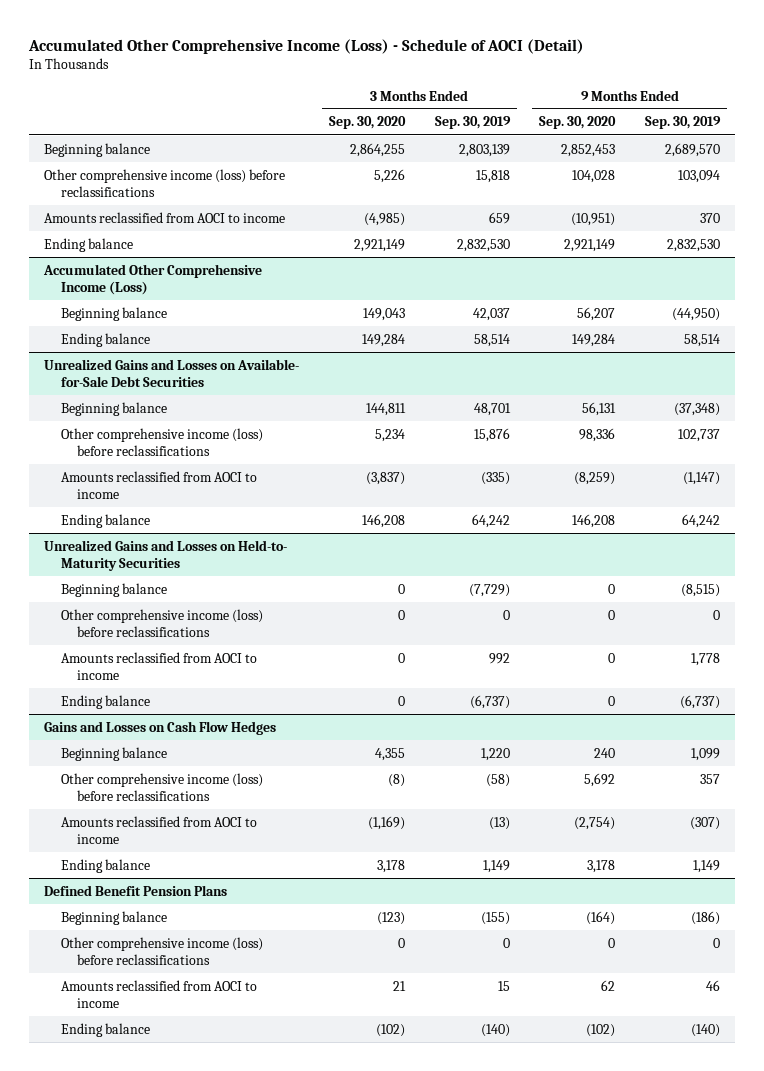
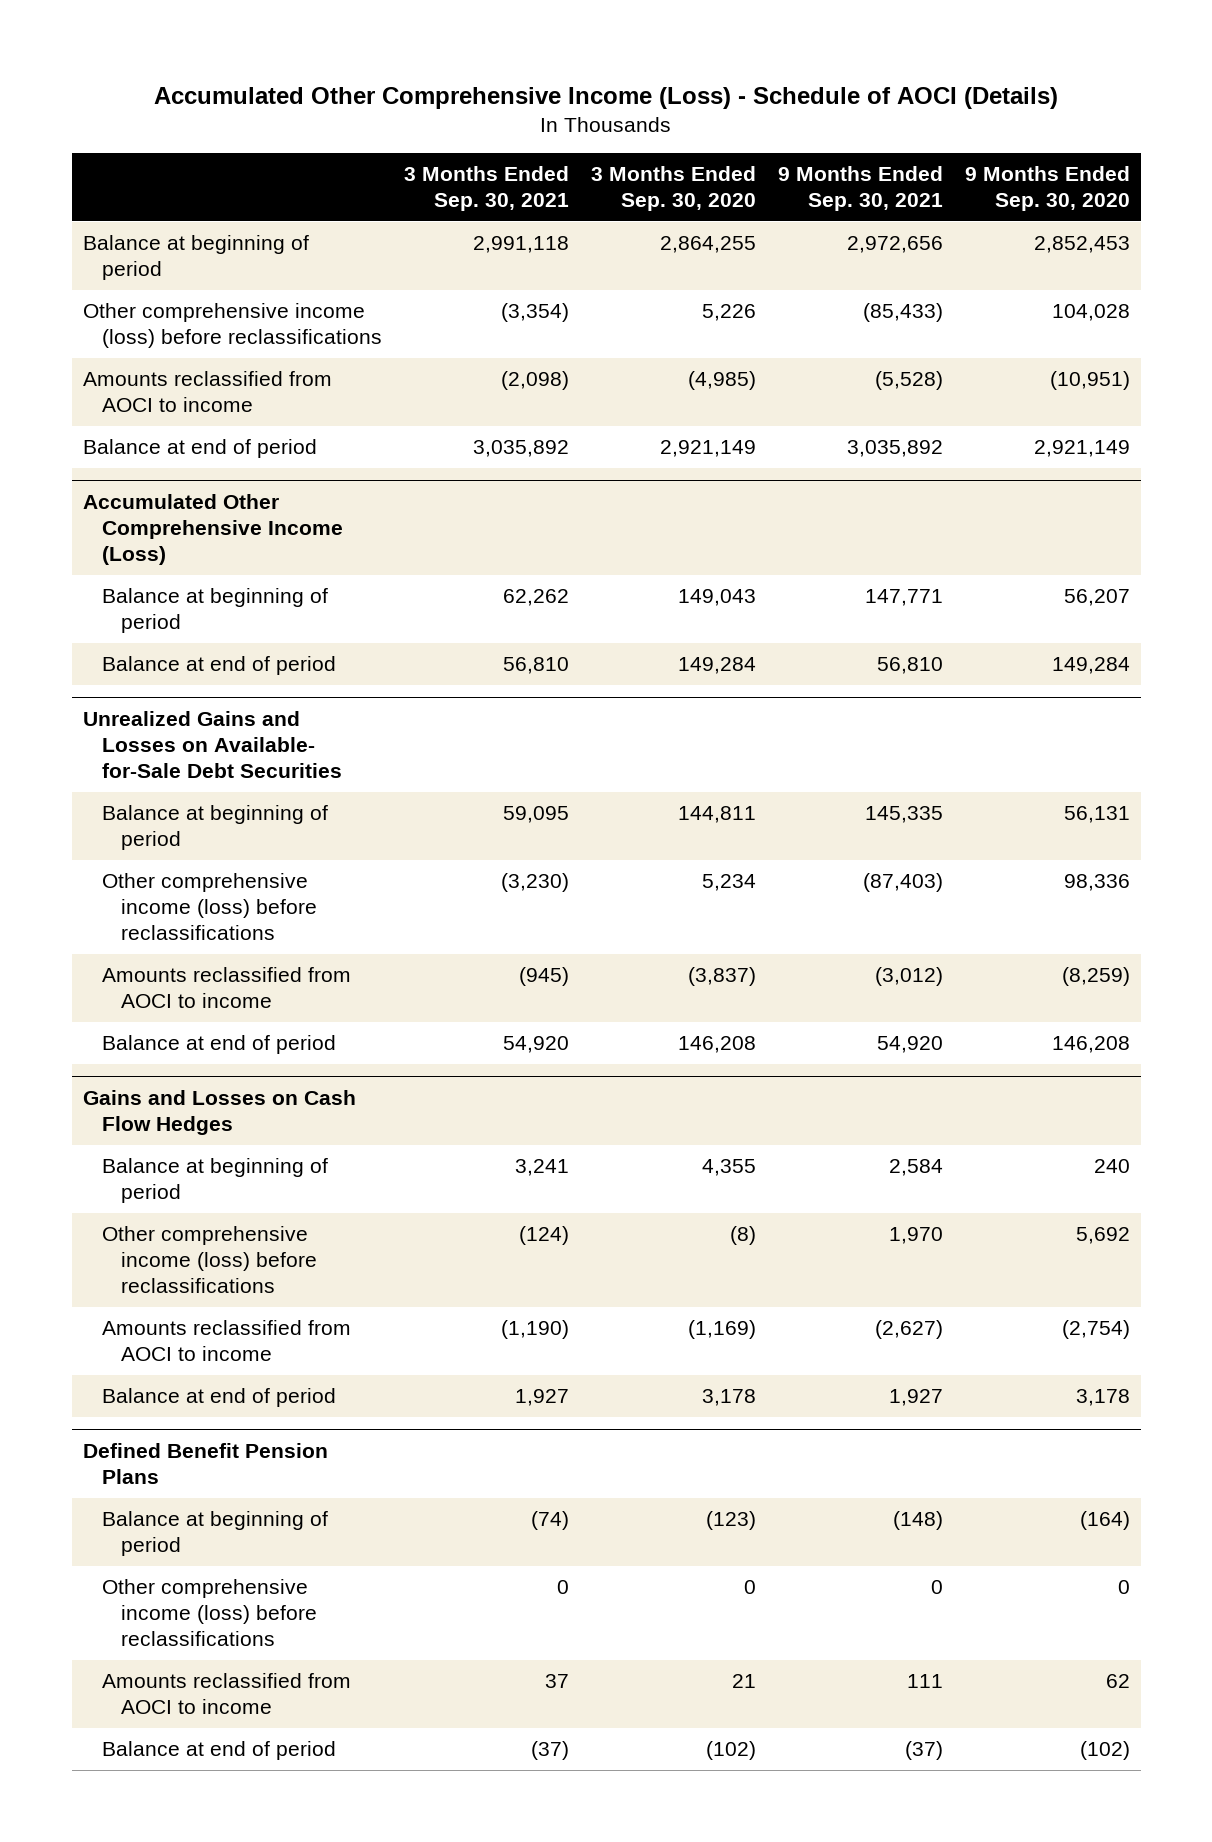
[28,38,585,54] Accumulated Other Comprehensive Income (Loss) - Schedule of AOCI (Detail) -> [154,86,1059,109] Accumulated Other Comprehensive Income (Loss) - Schedule of AOCI (Details)
[434,116,511,130] Sep. 30, 2019 -> none
[644,116,721,130] Sep. 30, 2019 -> none
none -> [403,166,569,212] 3 Months Ended Sep. 30, 2021
none -> [777,166,943,212] 9 Months Ended Sep. 30, 2021
[44,142,151,157] Beginning balance -> [82,235,309,281] Balance at beginning of period
[44,237,134,252] Ending balance -> [82,439,317,459] Balance at end of period
[60,306,167,321] Beginning balance -> [101,588,328,634] Balance at beginning of period
[60,332,150,347] Ending balance -> [101,656,336,676] Balance at end of period
[60,401,167,416] Beginning balance -> [101,805,328,851] Balance at beginning of period
[44,539,288,572] Unrealized Gains and Losses on Held-to- Maturity Securities -> none
[60,582,167,597] Beginning balance -> none
[60,608,263,638] Other comprehensive income (loss) before reclassifications -> none
[60,651,257,681] Amounts reclassified from AOCI to income -> none
[60,694,150,709] Ending balance -> none
[60,513,150,528] Ending balance -> [101,1035,336,1055] Balance at end of period
[60,746,167,761] Beginning balance -> [101,1158,328,1204] Balance at beginning of period
[60,858,150,873] Ending balance -> [101,1388,336,1408] Balance at end of period
[60,910,167,925] Beginning balance -> [101,1511,328,1557] Balance at beginning of period
[60,1022,150,1037] Ending balance -> [101,1741,336,1761] Balance at end of period

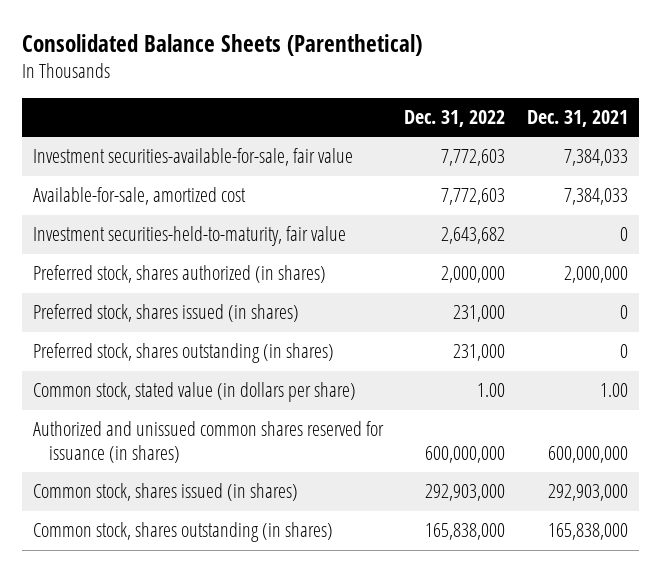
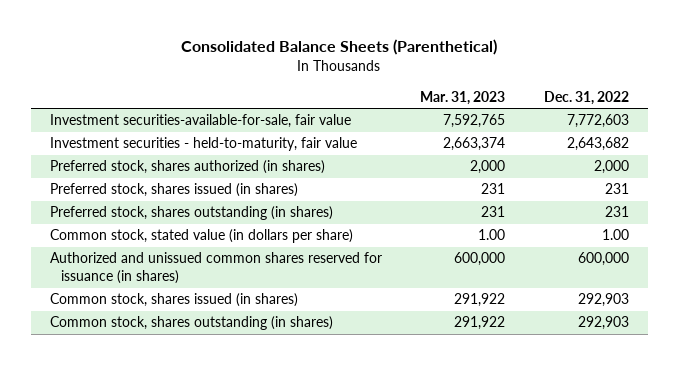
[527,110,629,128] Dec. 31, 2021 -> none
none -> [420,90,506,105] Mar. 31, 2023
[32,187,246,206] Available-for-sale, amortized cost -> none
[32,226,346,247] Investment securities-held-to-maturity, fair value -> [49,137,357,152] Investment securities - held-to-maturity, fair value
[441,266,506,284] 2,000,000 -> [593,160,629,175] 2,000
[453,305,506,323] 231,000 -> [604,183,629,195] 231
[453,344,506,362] 231,000 -> [604,206,629,218] 231
[425,445,506,463] 600,000,000 -> [577,252,629,267] 600,000
[425,484,506,502] 292,903,000 -> [577,293,629,308] 292,903
[425,523,506,541] 165,838,000 -> [577,316,629,331] 292,903

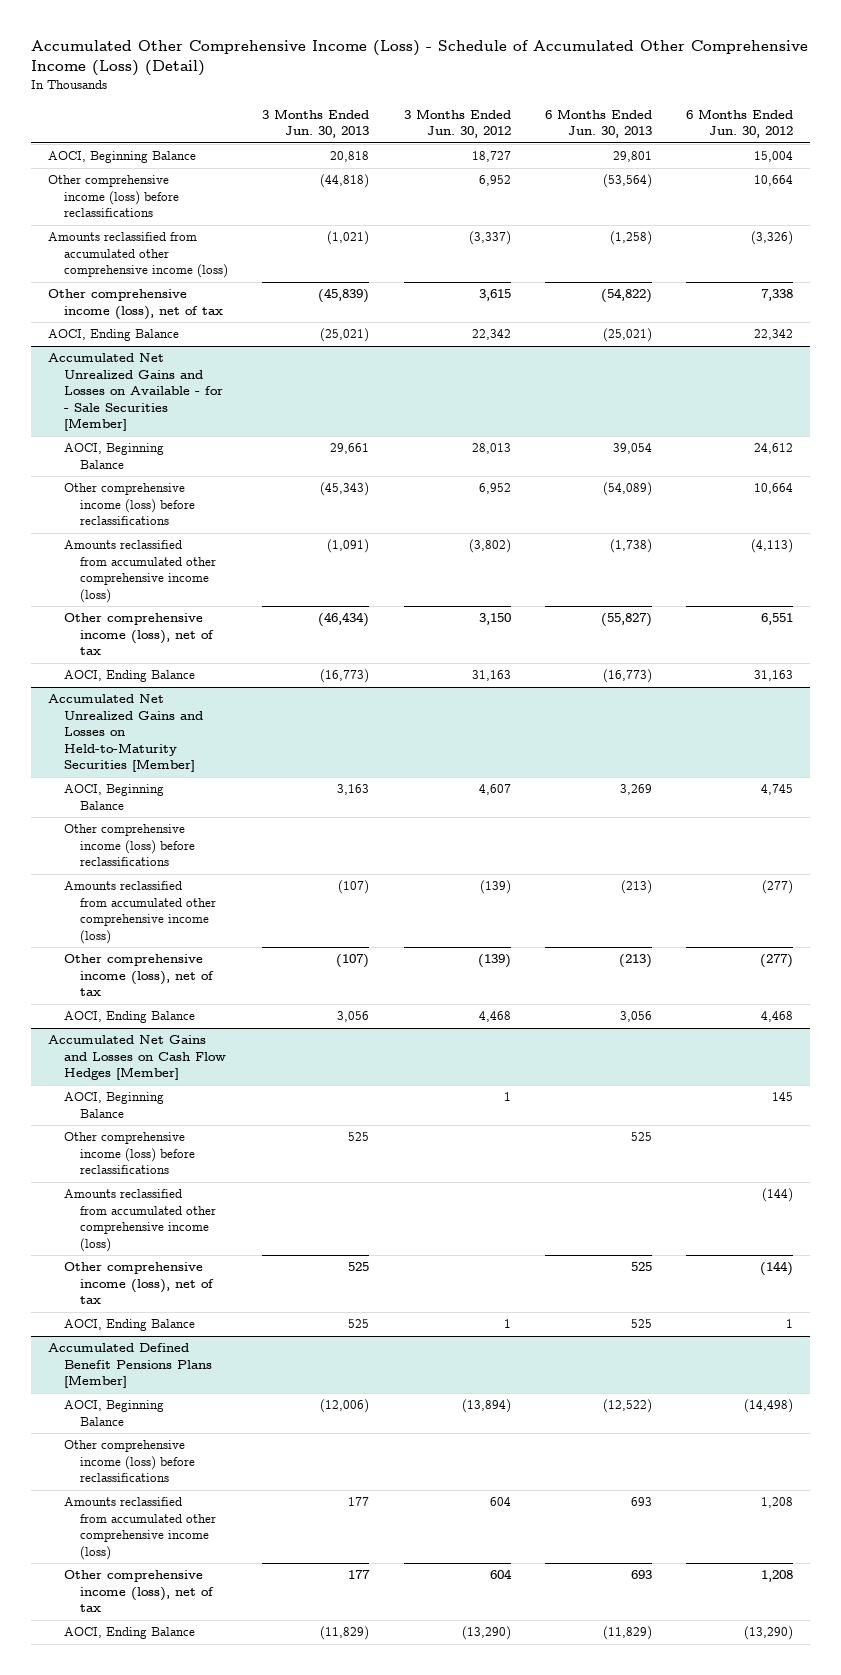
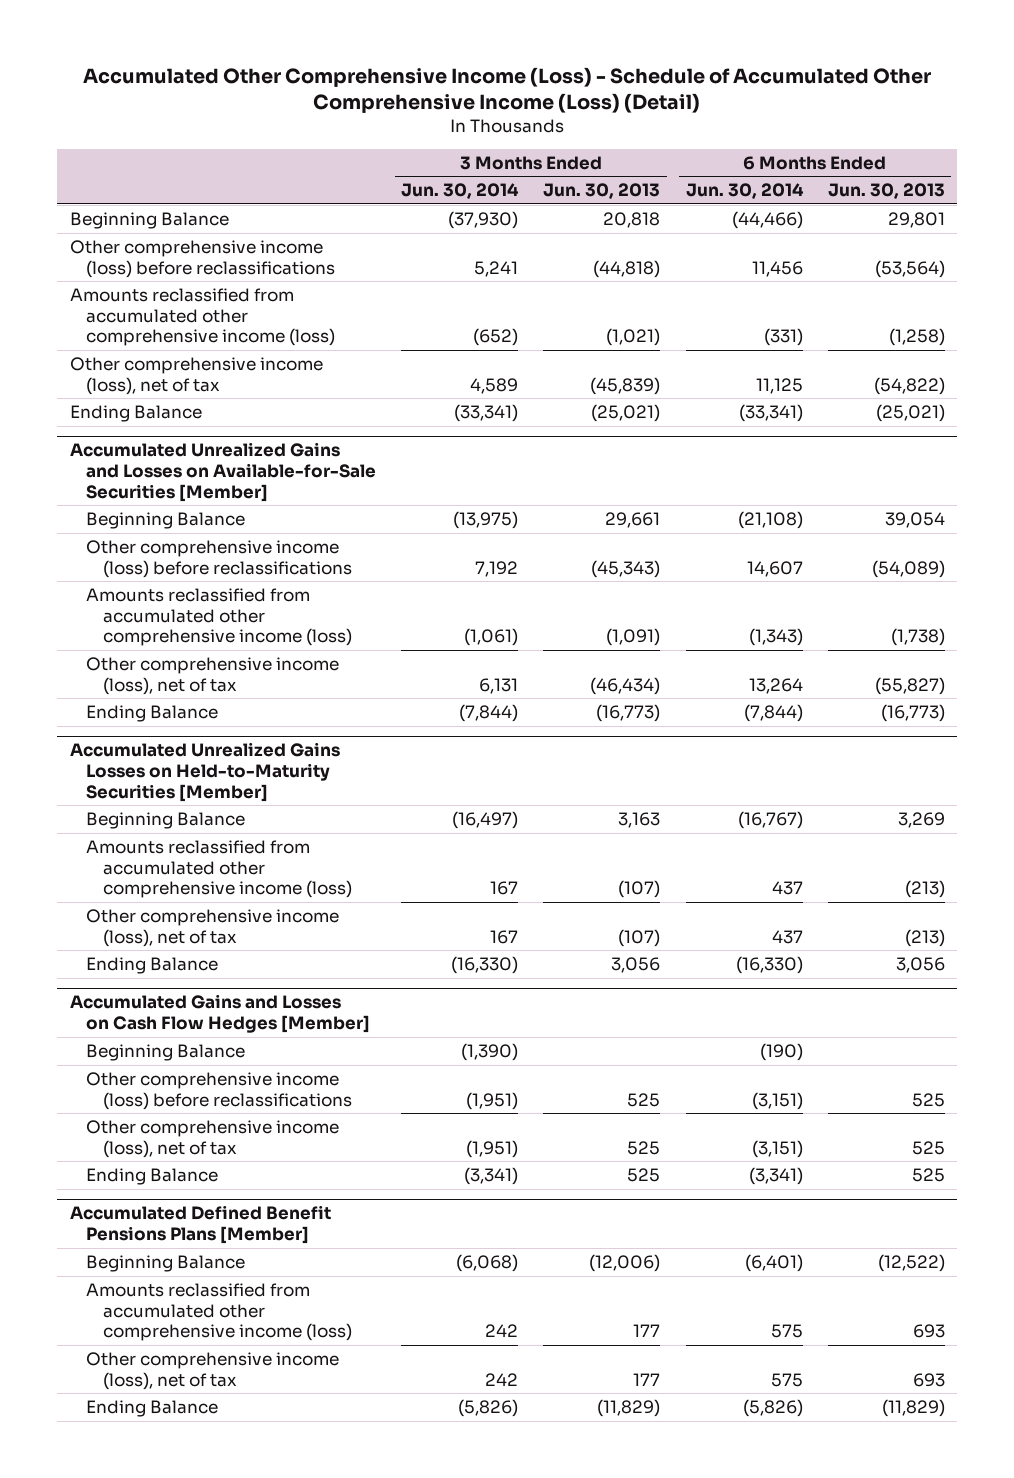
[403,108,511,139] 3 Months Ended Jun. 30, 2012 -> none
[686,108,794,139] 6 Months Ended Jun. 30, 2012 -> none
none -> [401,183,520,200] Jun. 30, 2014
none -> [685,183,804,200] Jun. 30, 2014
[47,151,196,164] AOCI, Beginning Balance -> [69,211,229,229] Beginning Balance
[47,329,179,342] AOCI, Ending Balance -> [69,404,202,422] Ending Balance
[47,353,223,432] Accumulated Net Unrealized Gains and Losses on Available - for - Sale Securities [Member] -> [69,442,377,502] Accumulated Unrealized Gains and Losses on Available-for-Sale Securities [Member]
[63,443,164,469] AOCI, Beginning Balance -> [86,511,246,529] Beginning Balance
[63,824,196,867] Other comprehensive income (loss) before reclassifications -> none
[63,670,195,683] AOCI, Ending Balance -> [86,704,219,722] Ending Balance
[47,694,203,773] Accumulated Net Unrealized Gains and Losses on Held-to-Maturity Securities [Member] -> [69,742,340,802] Accumulated Unrealized Gains Losses on Held-to-Maturity Securities [Member]
[63,784,164,810] AOCI, Beginning Balance -> [86,811,246,829] Beginning Balance
[63,1011,195,1024] AOCI, Ending Balance -> [86,956,219,974] Ending Balance
[47,1035,226,1081] Accumulated Net Gains and Losses on Cash Flow Hedges [Member] -> [69,994,371,1033] Accumulated Gains and Losses on Cash Flow Hedges [Member]
[63,1092,164,1118] AOCI, Beginning Balance -> [86,1043,246,1061] Beginning Balance
[63,1189,217,1252] Amounts reclassified from accumulated other comprehensive income (loss) -> none
[63,1319,195,1332] AOCI, Ending Balance -> [86,1167,219,1185] Ending Balance
[63,1440,196,1483] Other comprehensive income (loss) before reclassifications -> none
[63,1400,164,1426] AOCI, Beginning Balance -> [86,1254,246,1272] Beginning Balance
[63,1627,195,1640] AOCI, Ending Balance -> [86,1399,219,1417] Ending Balance

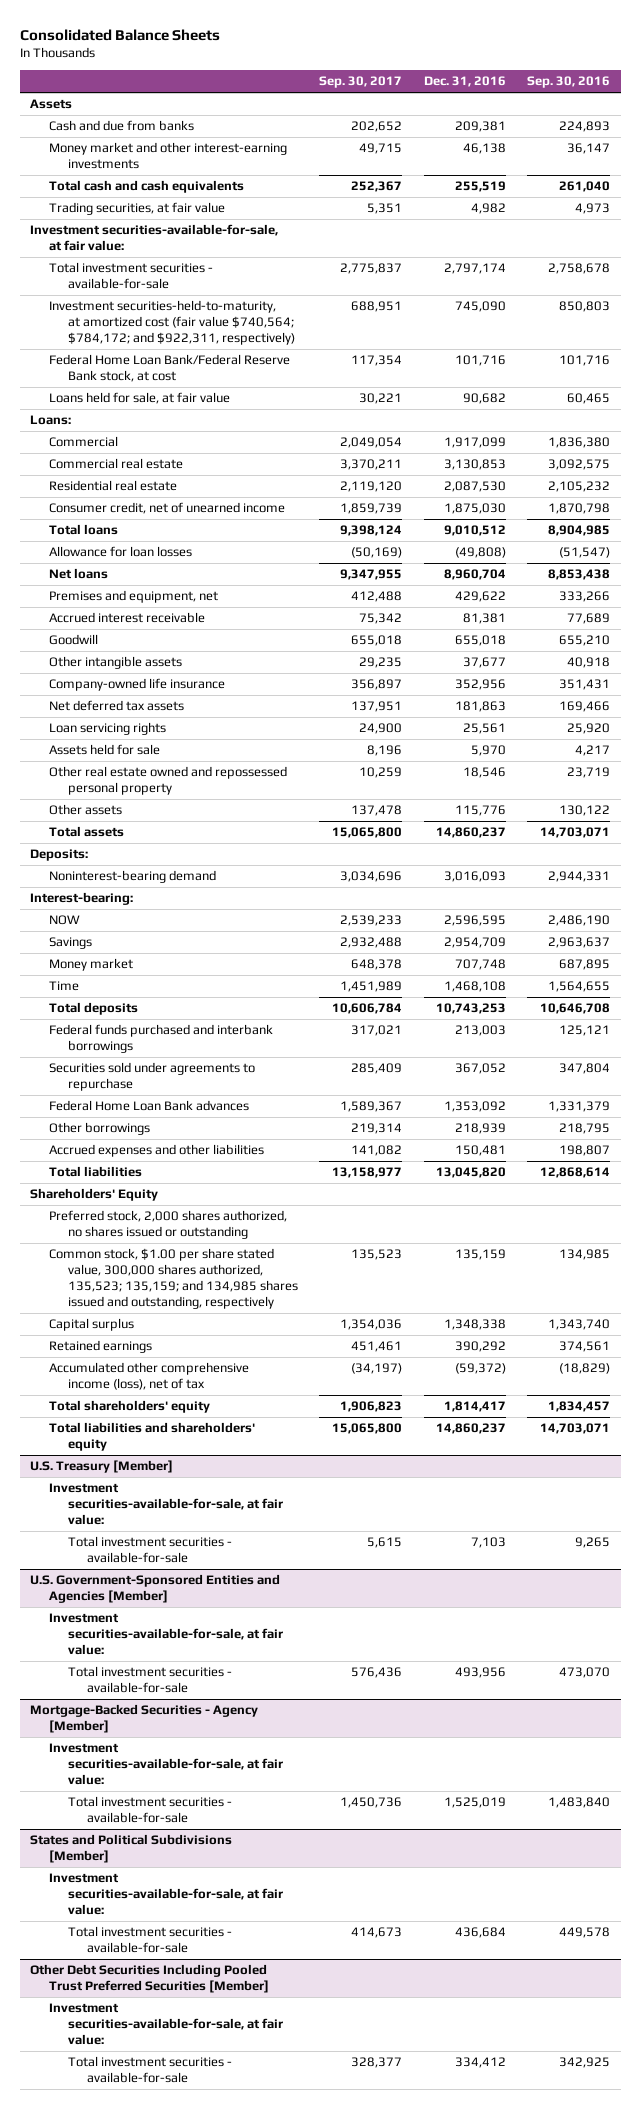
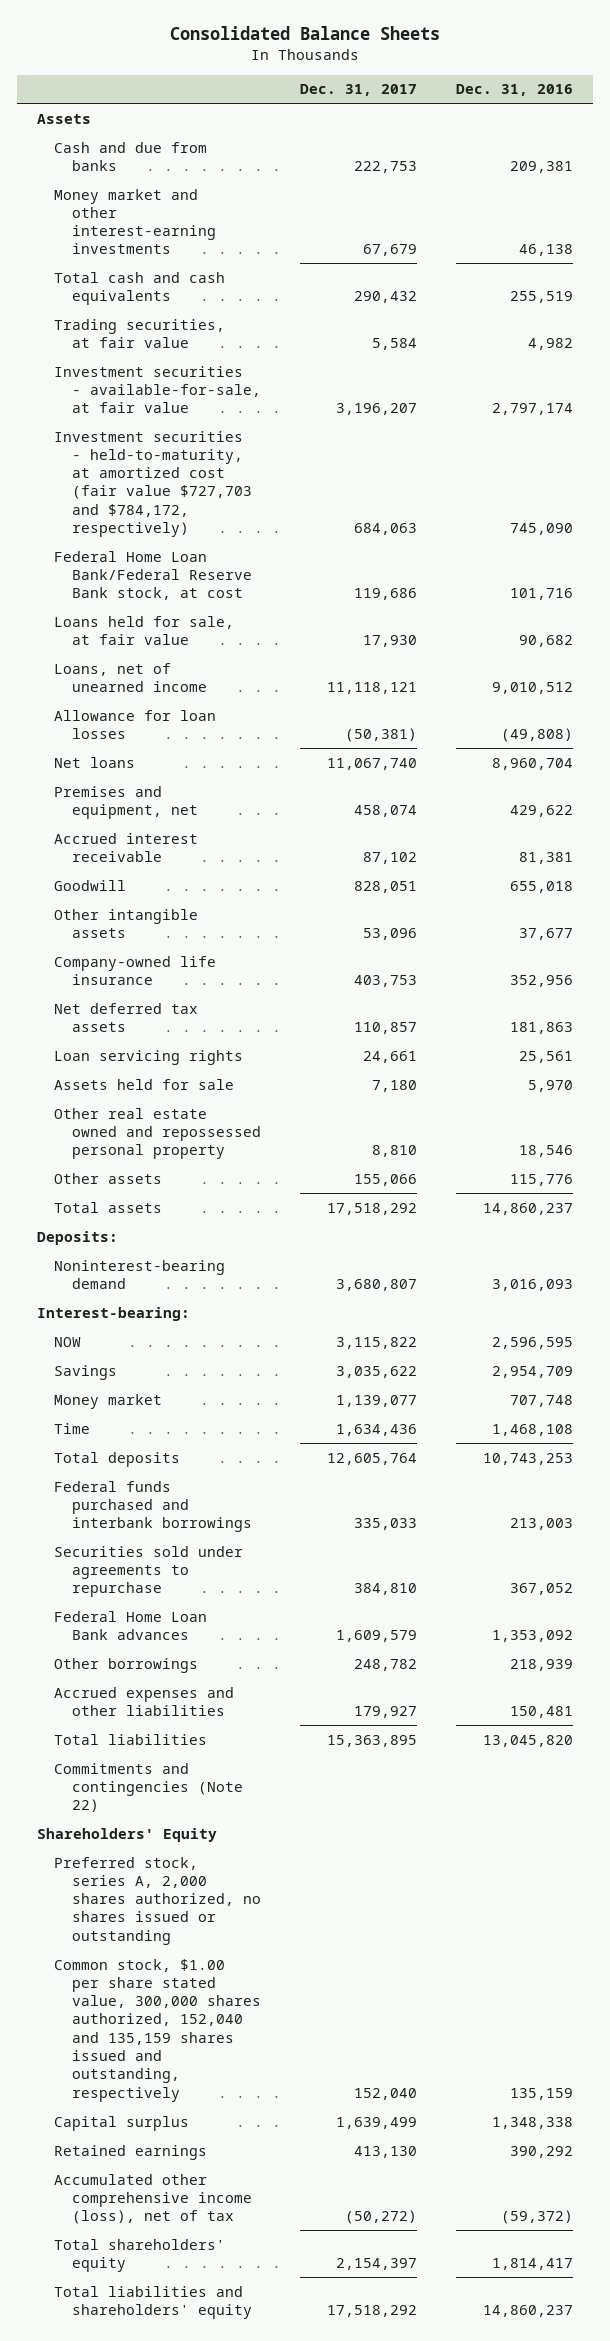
[319,76,403,89] Sep. 30, 2017 -> none
[526,76,610,89] Sep. 30, 2016 -> none
none -> [300,84,418,97] Dec. 31, 2017
[30,224,279,252] Investment securities-available-for-sale, at fair value: -> none
[49,262,214,290] Total investment securities - available-for-sale -> [54,365,262,414] Investment securities - available-for-sale, at fair value
[49,300,296,345] Investment securities-held-to-maturity, at amortized cost (fair value $740,564; $784,172; and $922,311, respectively) -> [54,430,253,537] Investment securities - held-to-maturity, at amortized cost (fair value $727,703 and $784,172, respectively)
[30,415,72,426] Loans: -> none
[49,436,119,448] Commercial -> none
[49,458,184,470] Commercial real estate -> none
[49,480,178,492] Residential real estate -> none
[49,502,286,515] Consumer credit, net of unearned income -> none
[49,524,119,536] Total loans -> [54,662,208,692] Loans, net of unearned income
none -> [54,1762,244,1813] Commitments and contingencies (Note 22)
[49,1210,288,1240] Preferred stock, 2,000 shares authorized, no shares issued or outstanding -> [54,1856,262,1945] Preferred stock, series A, 2,000 shares authorized, no shares issued or outstanding
[49,1248,299,1309] Common stock, $1.00 per share stated value, 300,000 shares authorized, 135,523; 135,159; and 134,985 shares issued and outstanding, respectively -> [54,1958,262,2102] Common stock, $1.00 per share stated value, 300,000 shares authorized, 152,040 and 135,159 shares issued and outstanding, respectively
[30,1460,174,1474] U.S. Treasury [Member] -> none
[49,1483,284,1525] Investment securities-available-for-sale, at fair value: -> none
[68,1536,233,1564] Total investment securities - available-for-sale -> none
[30,1574,281,1604] U.S. Government-Sponsored Entities and Agencies [Member] -> none
[49,1613,284,1655] Investment securities-available-for-sale, at fair value: -> none
[68,1666,233,1694] Total investment securities - available-for-sale -> none
[30,1704,259,1734] Mortgage-Backed Securities - Agency [Member] -> none
[49,1743,284,1785] Investment securities-available-for-sale, at fair value: -> none
[68,1796,233,1824] Total investment securities - available-for-sale -> none
[30,1834,233,1864] States and Political Subdivisions [Member] -> none
[49,1873,284,1915] Investment securities-available-for-sale, at fair value: -> none
[68,1926,233,1954] Total investment securities - available-for-sale -> none
[30,1964,270,1994] Other Debt Securities Including Pooled Trust Preferred Securities [Member] -> none
[49,2003,284,2045] Investment securities-available-for-sale, at fair value: -> none
[68,2056,233,2084] Total investment securities - available-for-sale -> none

